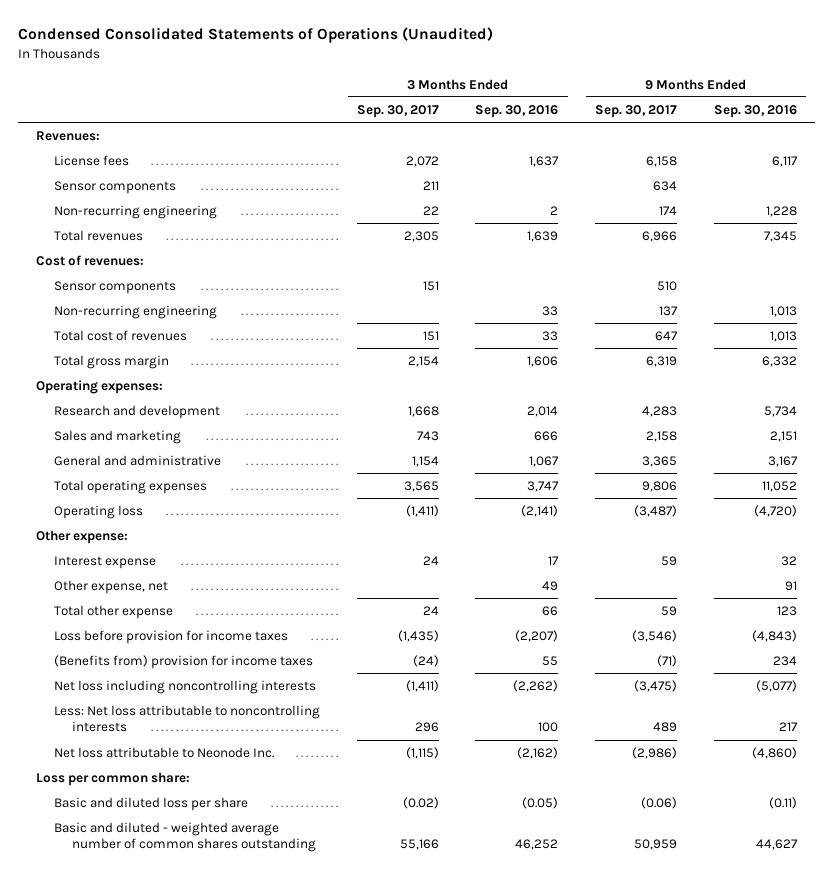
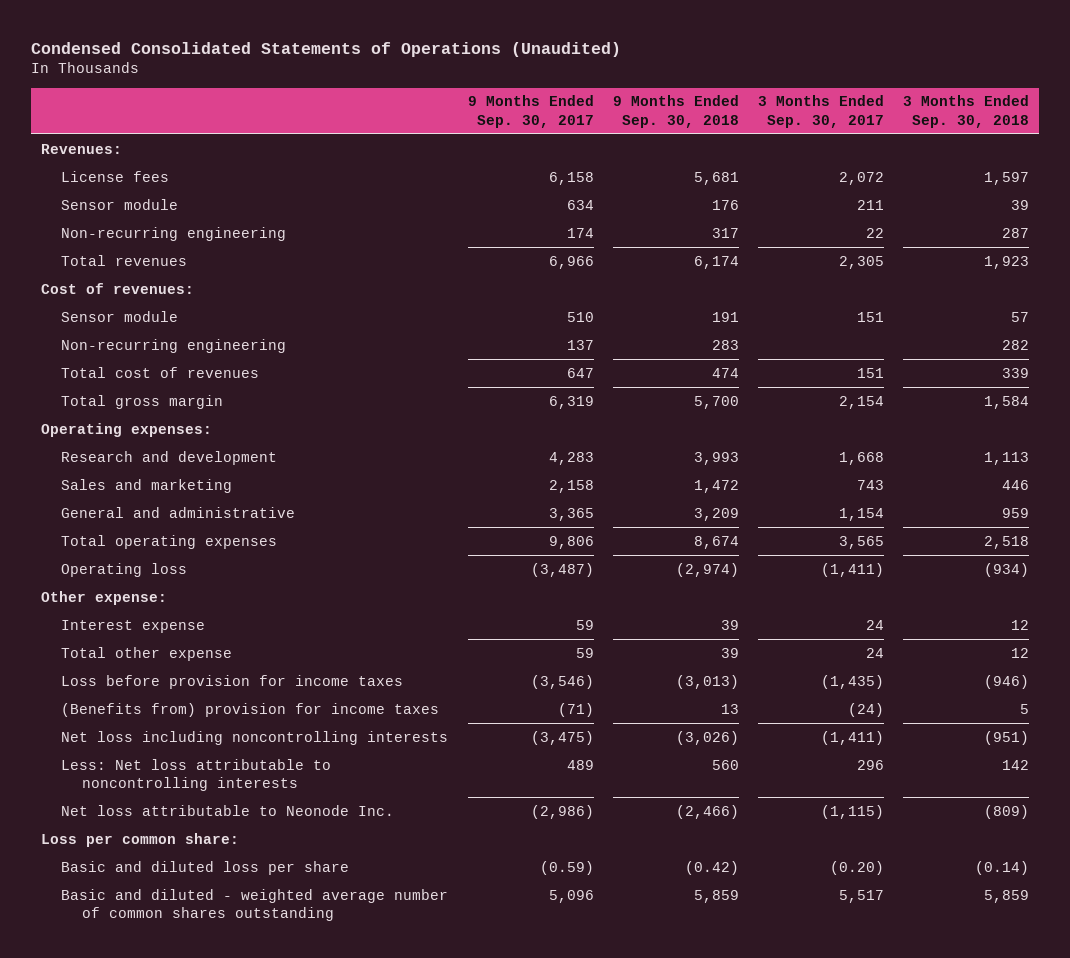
[475,104,559,118] Sep. 30, 2016 -> none
[713,104,797,118] Sep. 30, 2016 -> none
none -> [612,95,739,128] 9 Months Ended Sep. 30, 2018
none -> [903,95,1030,128] 3 Months Ended Sep. 30, 2018
[54,181,177,195] Sensor components -> [61,198,179,210] Sensor module
[54,281,177,295] Sensor components -> [61,310,179,322] Sensor module
[54,580,169,595] Other expense, net -> none
[402,797,439,810] (0.02) -> [830,860,885,875] (0.20)
[640,797,677,810] (0.06) -> [539,860,594,875] (0.59)
[399,839,439,851] 55,166 -> [839,889,885,903] 5,517
[633,839,677,851] 50,959 -> [548,889,594,903] 5,096

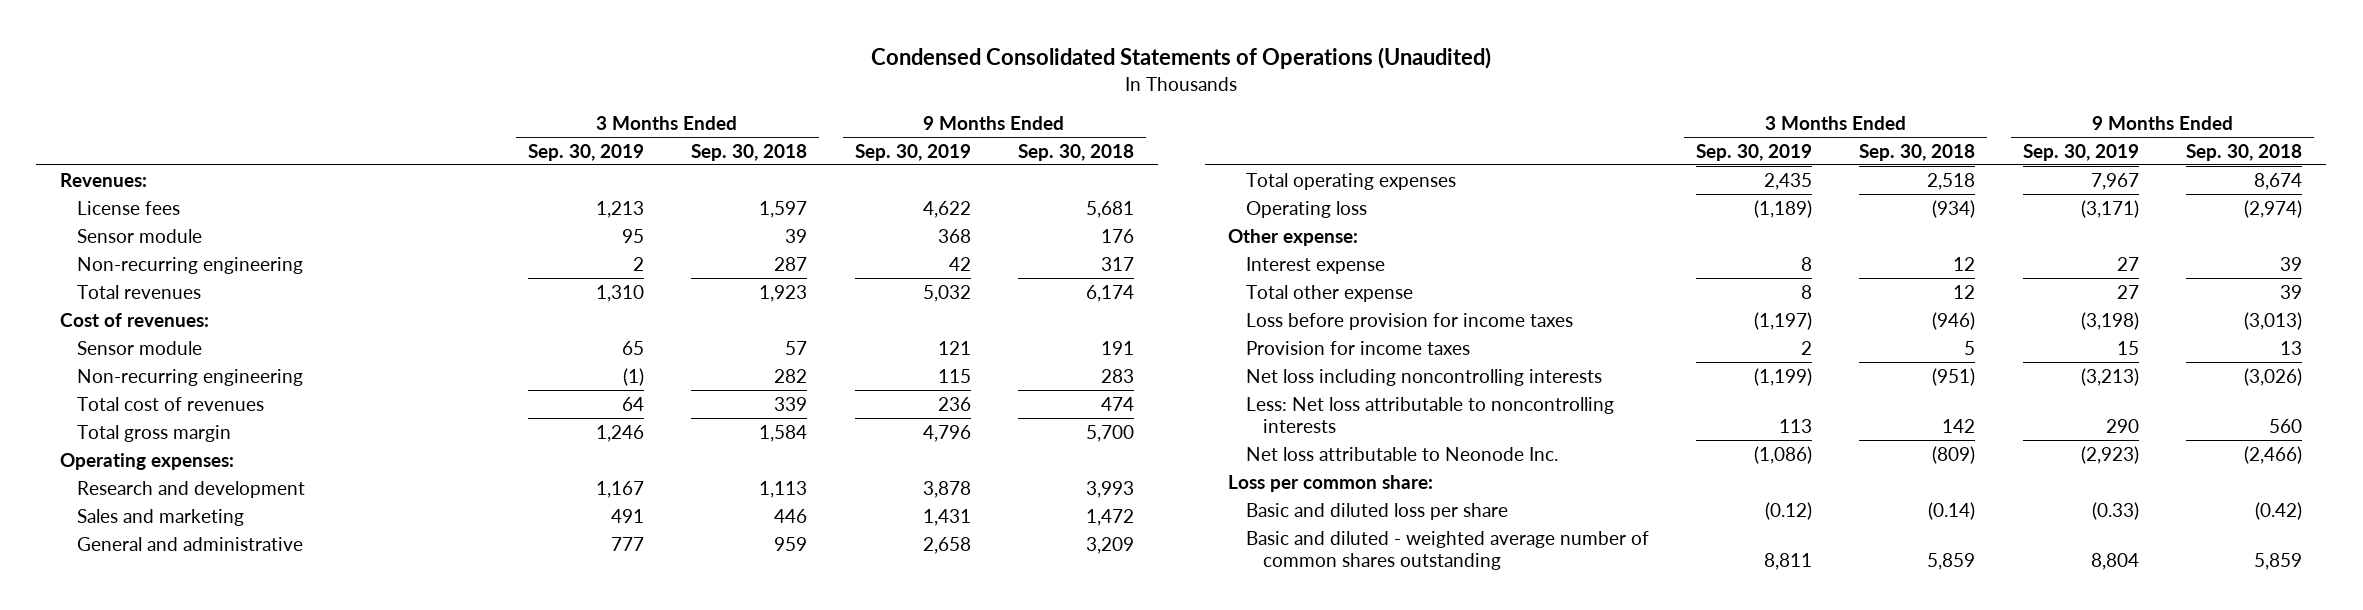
[467,95,594,128] 9 Months Ended Sep. 30, 2017 -> none
[758,95,885,128] 3 Months Ended Sep. 30, 2017 -> none
none -> [527,143,644,161] Sep. 30, 2019
none -> [854,143,971,161] Sep. 30, 2019
[61,702,440,717] (Benefits from) provision for income taxes -> [1245,340,1470,355] Provision for income taxes

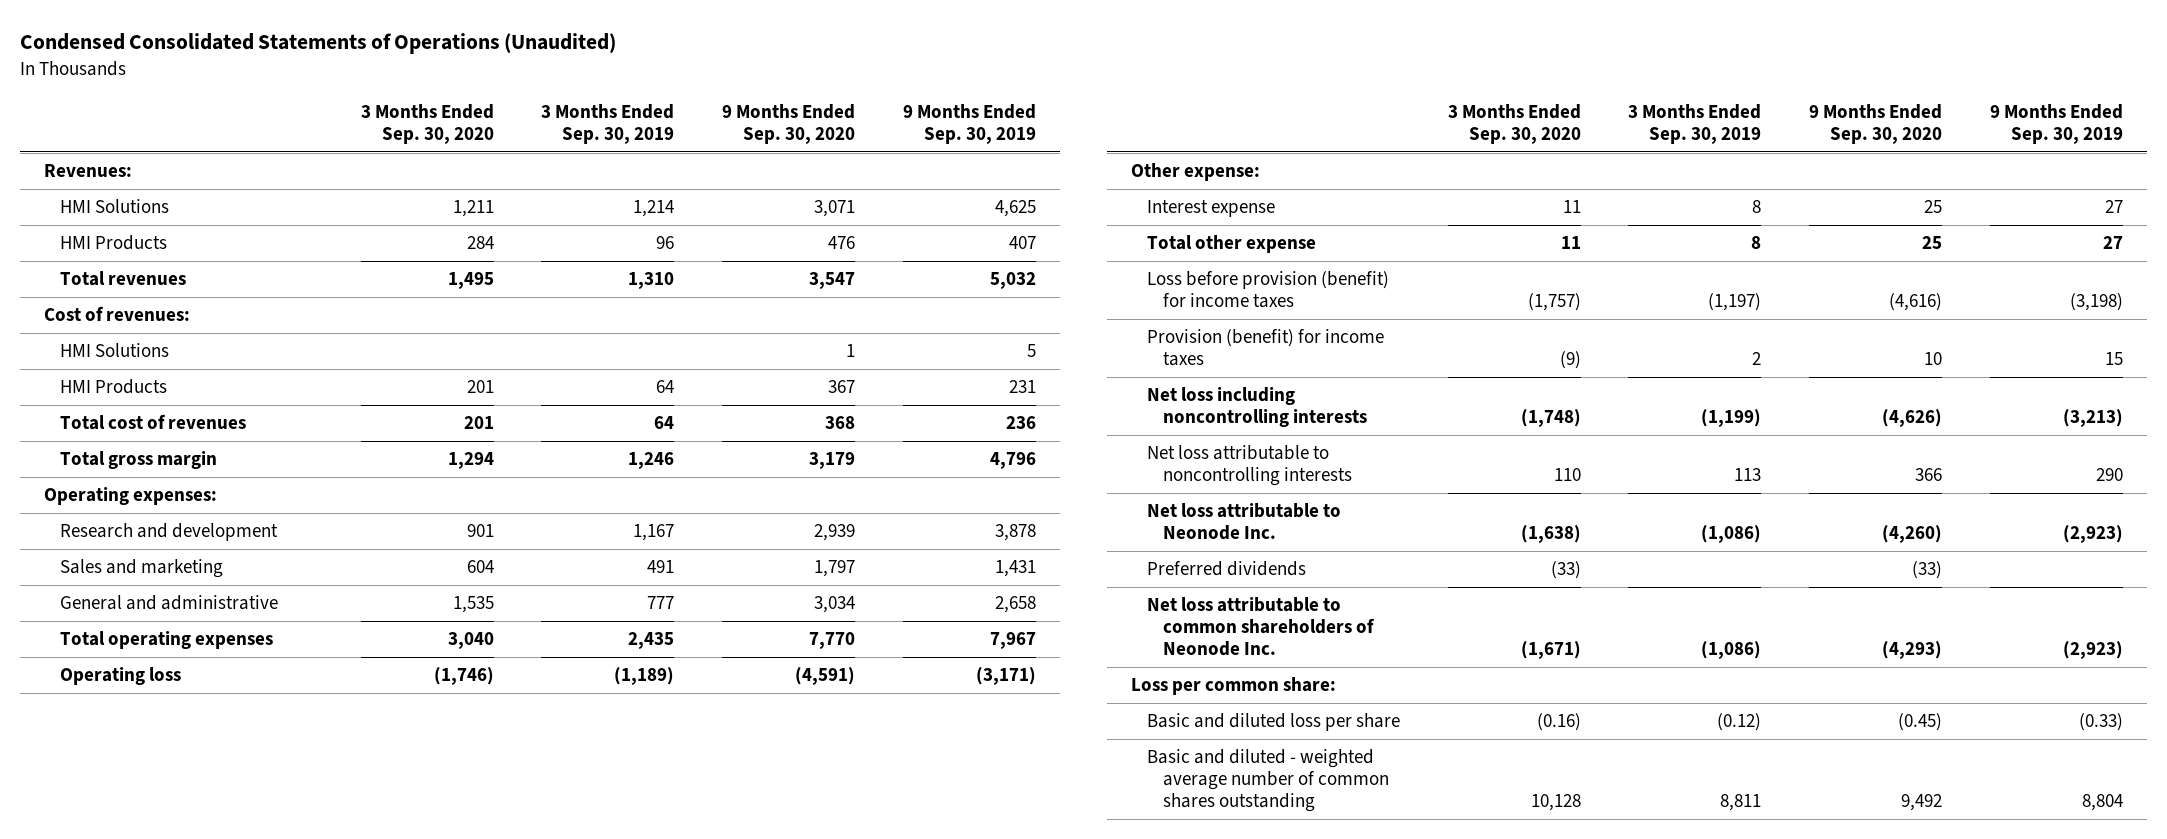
[691,143,808,161] Sep. 30, 2018 -> none
[1018,143,1135,161] Sep. 30, 2018 -> none
none -> [360,103,494,144] 3 Months Ended Sep. 30, 2020
none -> [722,103,856,144] 9 Months Ended Sep. 30, 2020
[77,200,181,215] License fees -> none
[77,228,203,243] Sensor module -> none
[77,256,304,274] Non-recurring engineering -> none
none -> [60,199,170,214] HMI Solutions
none -> [60,235,168,251] HMI Products
[77,340,203,355] Sensor module -> none
[77,368,304,386] Non-recurring engineering -> none
none -> [60,343,170,358] HMI Solutions
none -> [60,379,168,395] HMI Products
[1245,312,1573,330] Loss before provision for income taxes -> [1146,271,1389,309] Loss before provision (benefit) for income taxes
[1245,340,1470,355] Provision for income taxes -> [1146,329,1384,367] Provision (benefit) for income taxes
[1245,396,1614,434] Less: Net loss attributable to noncontrolling interests -> [1146,445,1353,487] Net loss attributable to noncontrolling interests
none -> [1146,561,1306,577] Preferred dividends
none -> [1146,597,1376,657] Net loss attributable to common shareholders of Neonode Inc.

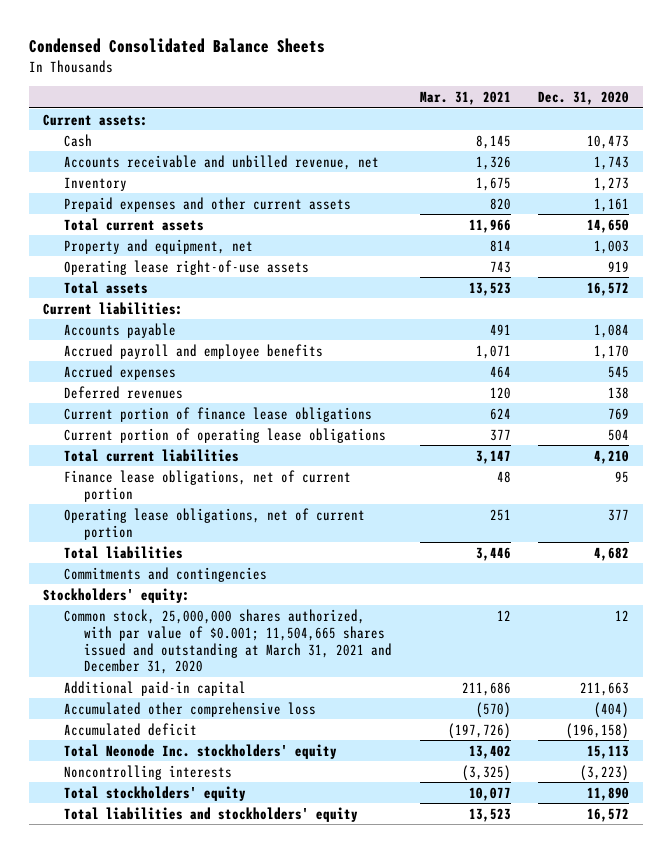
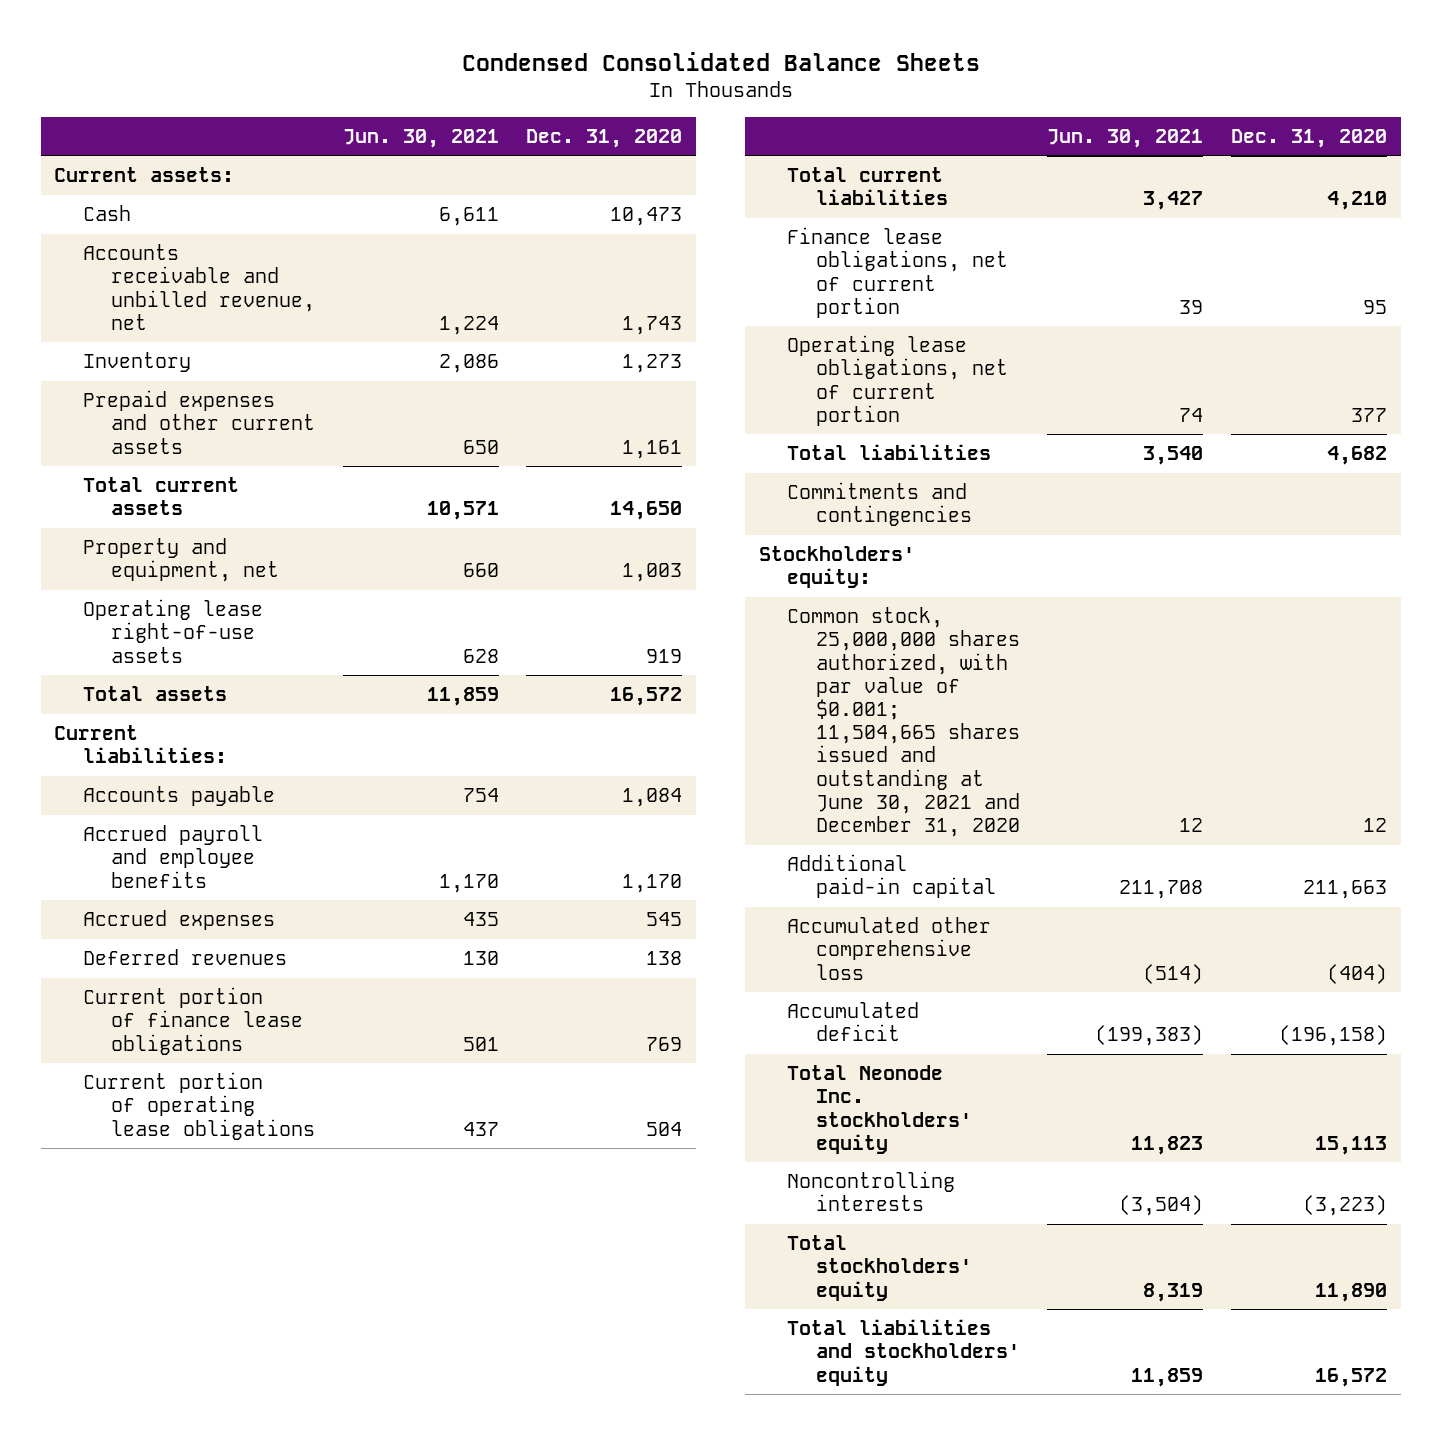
[419,91,511,106] Mar. 31, 2021 -> none
none -> [342,128,499,148] Jun. 30, 2021
[63,608,393,675] Common stock, 25,000,000 shares authorized, with par value of $0.001; 11,504,665 shares issued and outstanding at March 31, 2021 and December 31, 2020 -> [787,607,1020,838] Common stock, 25,000,000 shares authorized, with par value of $0.001; 11,504,665 shares issued and outstanding at June 30, 2021 and December 31, 2020

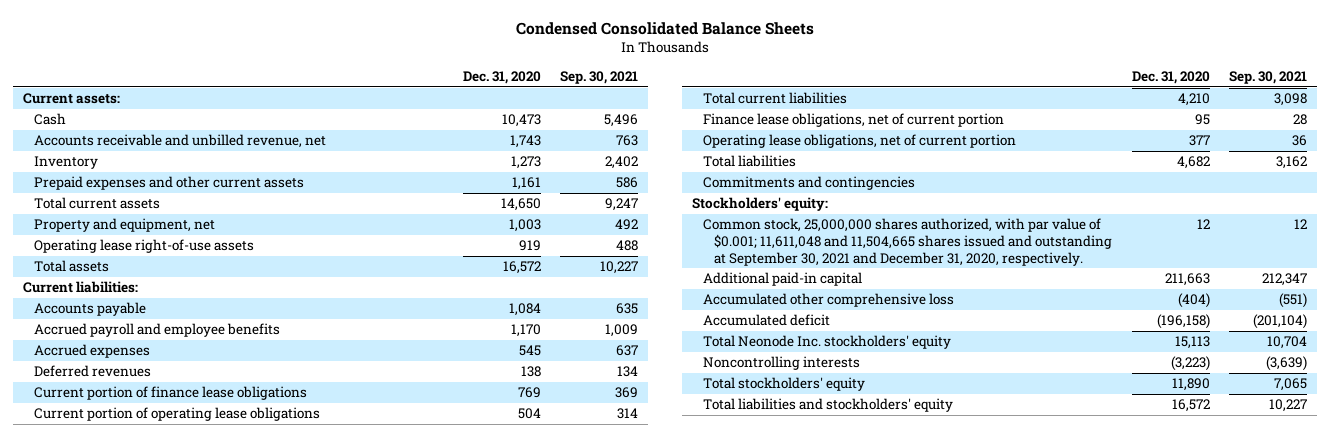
[342,128,499,148] Jun. 30, 2021 -> none
none -> [560,71,639,85] Sep. 30, 2021
[787,607,1020,838] Common stock, 25,000,000 shares authorized, with par value of $0.001; 11,504,665 shares issued and outstanding at June 30, 2021 and December 31, 2020 -> [702,218,1113,266] Common stock, 25,000,000 shares authorized, with par value of $0.001; 11,611,048 and 11,504,665 shares issued and outstanding at September 30, 2021 and December 31, 2020, respectively.

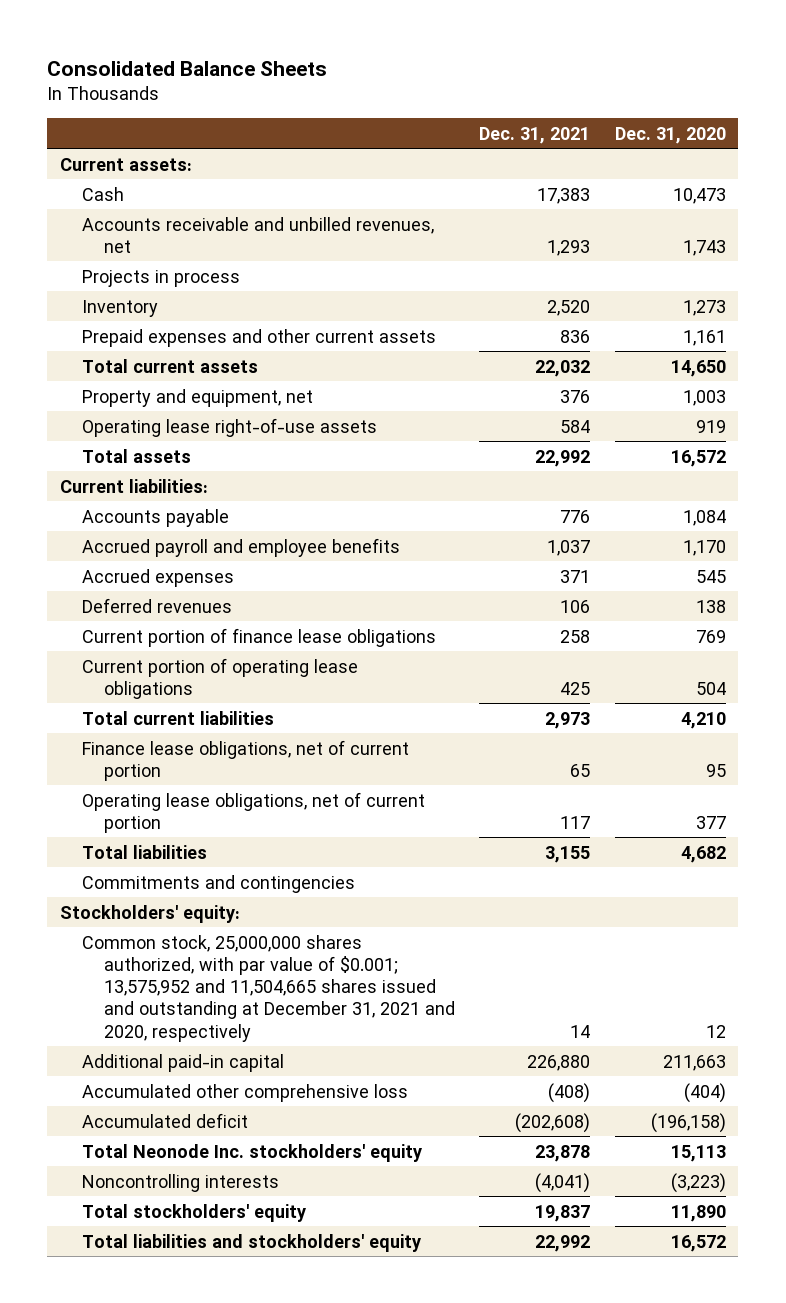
[515,22,814,36] Condensed Consolidated Balance Sheets -> [47,60,328,76] Consolidated Balance Sheets
[560,71,639,85] Sep. 30, 2021 -> none
none -> [479,126,591,144] Dec. 31, 2021
[34,134,327,149] Accounts receivable and unbilled revenue, net -> [81,216,434,253] Accounts receivable and unbilled revenues, net
none -> [81,269,240,287] Projects in process
[702,218,1113,266] Common stock, 25,000,000 shares authorized, with par value of $0.001; 11,611,048 and 11,504,665 shares issued and outstanding at September 30, 2021 and December 31, 2020, respectively. -> [81,934,455,1042] Common stock, 25,000,000 shares authorized, with par value of $0.001; 13,575,952 and 11,504,665 shares issued and outstanding at December 31, 2021 and 2020, respectively

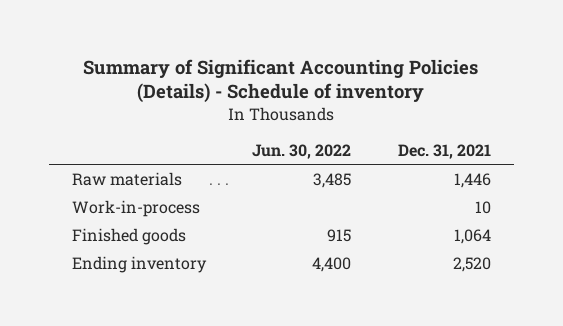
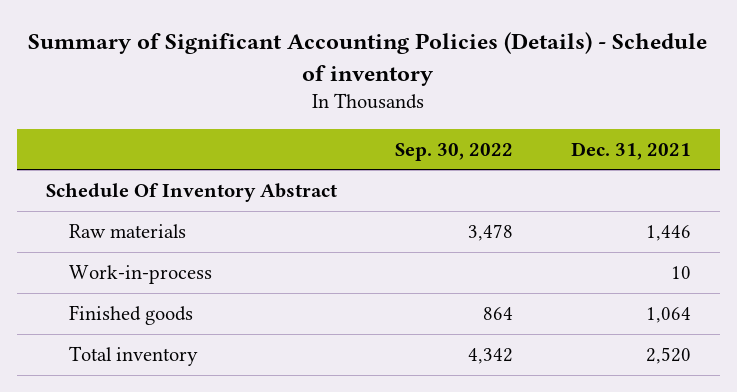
[252,143,352,159] Jun. 30, 2022 -> none
none -> [394,142,513,161] Sep. 30, 2022
none -> [45,182,337,202] Schedule Of Inventory Abstract
[71,255,207,273] Ending inventory -> [68,345,198,366] Total inventory

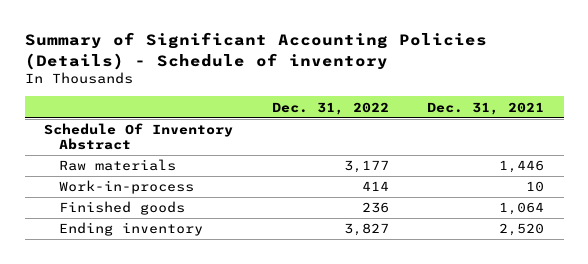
[394,142,513,161] Sep. 30, 2022 -> none
none -> [271,101,389,115] Dec. 31, 2022
[68,345,198,366] Total inventory -> [59,222,204,237] Ending inventory

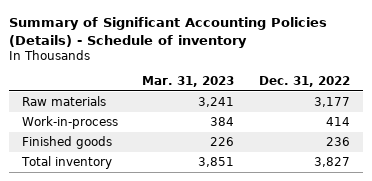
[427,101,545,115] Dec. 31, 2021 -> none
none -> [142,76,235,88] Mar. 31, 2023
[44,123,234,151] Schedule Of Inventory Abstract -> none
[59,222,204,237] Ending inventory -> [20,155,112,169] Total inventory

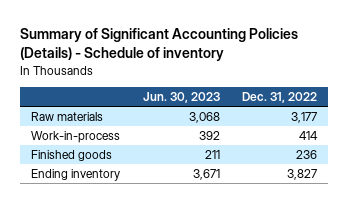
[142,76,235,88] Mar. 31, 2023 -> none
none -> [142,92,220,104] Jun. 30, 2023
[20,155,112,169] Total inventory -> [31,169,121,182] Ending inventory

